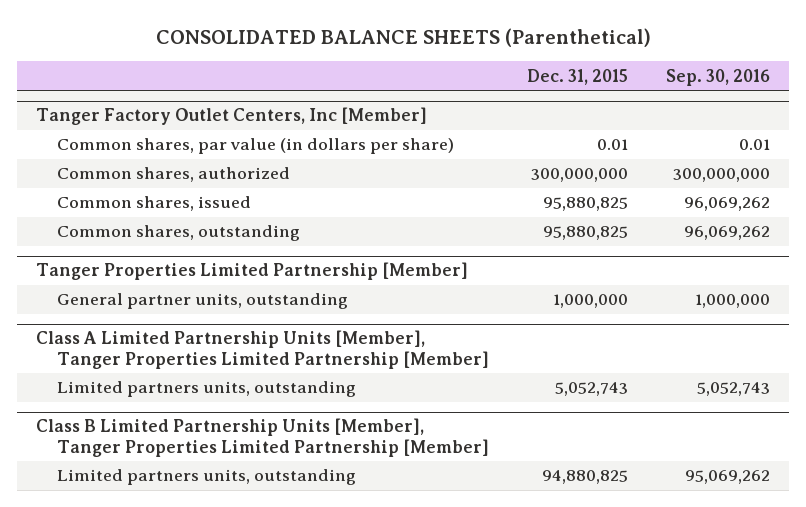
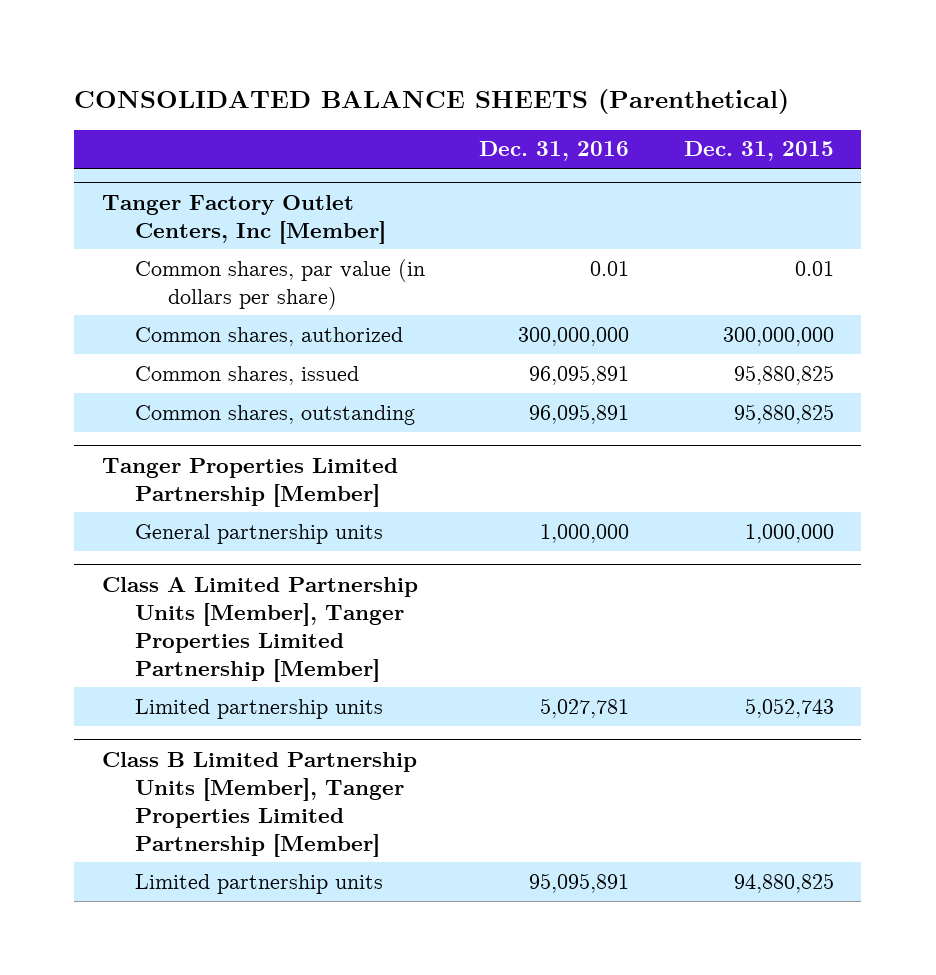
[665,68,770,86] Sep. 30, 2016 -> none
none -> [479,141,630,162] Dec. 31, 2016
[56,293,348,310] General partner units, outstanding -> [134,523,383,544] General partnership units
[56,381,356,398] Limited partners units, outstanding -> [134,698,383,719] Limited partnership units
[56,469,356,486] Limited partners units, outstanding -> [134,873,383,894] Limited partnership units

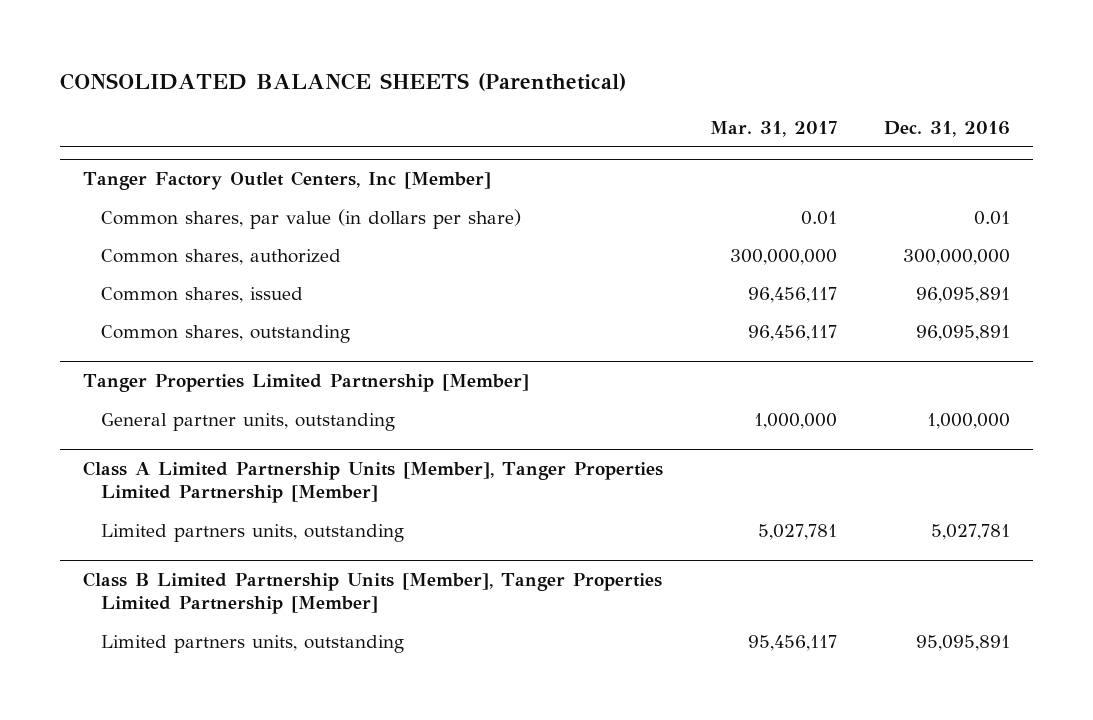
[683,141,834,162] Dec. 31, 2015 -> none
none -> [710,121,838,138] Mar. 31, 2017
[134,523,383,544] General partnership units -> [101,412,396,431] General partner units, outstanding
[134,698,383,719] Limited partnership units -> [101,523,405,542] Limited partners units, outstanding
[134,873,383,894] Limited partnership units -> [101,634,405,653] Limited partners units, outstanding

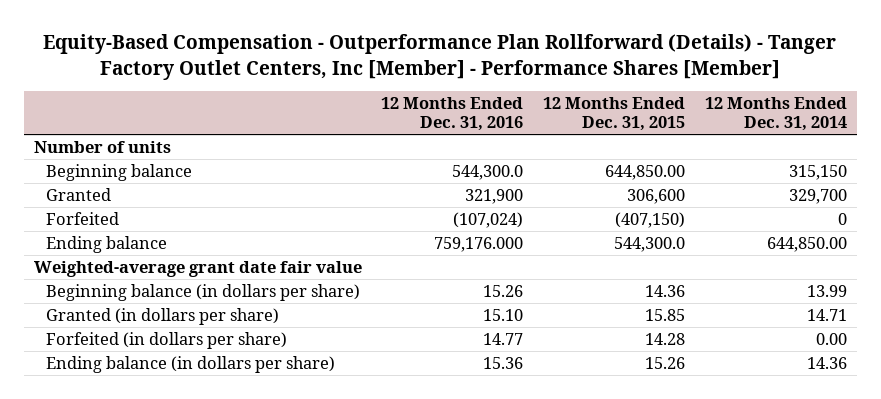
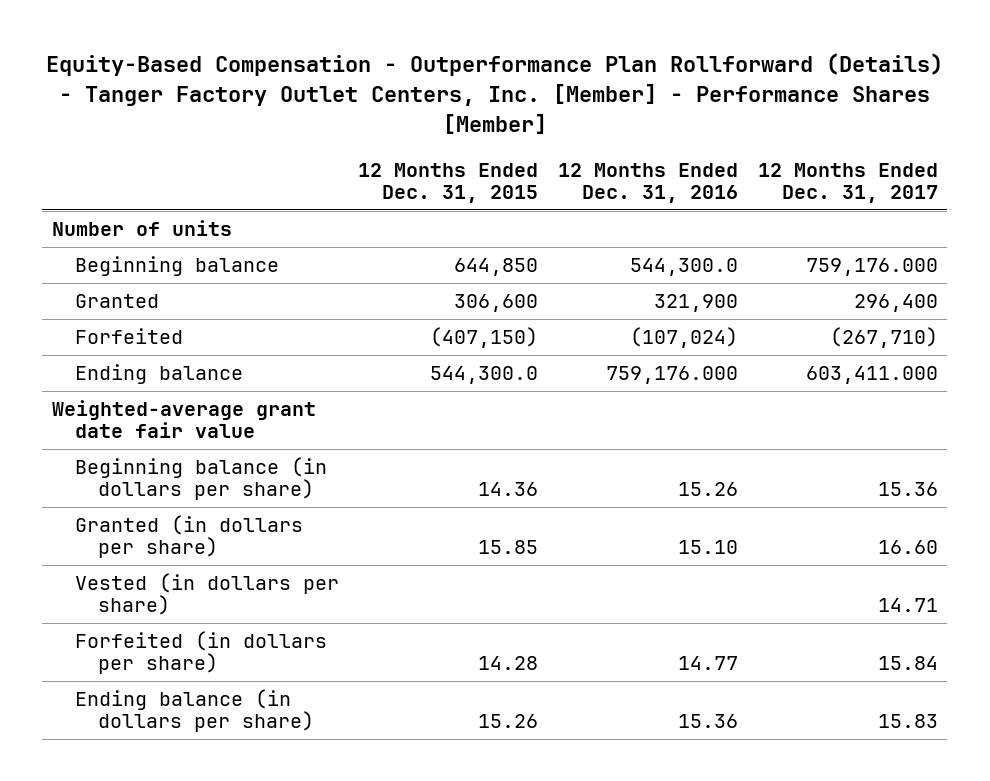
[43,34,837,80] Equity-Based Compensation - Outperformance Plan Rollforward (Details) - Tanger Factory Outlet Centers, Inc [Member] - Performance Shares [Member] -> [45,53,943,135] Equity-Based Compensation - Outperformance Plan Rollforward (Details) - Tanger Factory Outlet Centers, Inc. [Member] - Performance Shares [Member]
[705,97,848,132] 12 Months Ended Dec. 31, 2014 -> none
none -> [757,162,938,203] 12 Months Ended Dec. 31, 2017
[605,164,686,180] 644,850.00 -> [454,258,539,277] 644,850
none -> [74,573,339,616] Vested (in dollars per share)

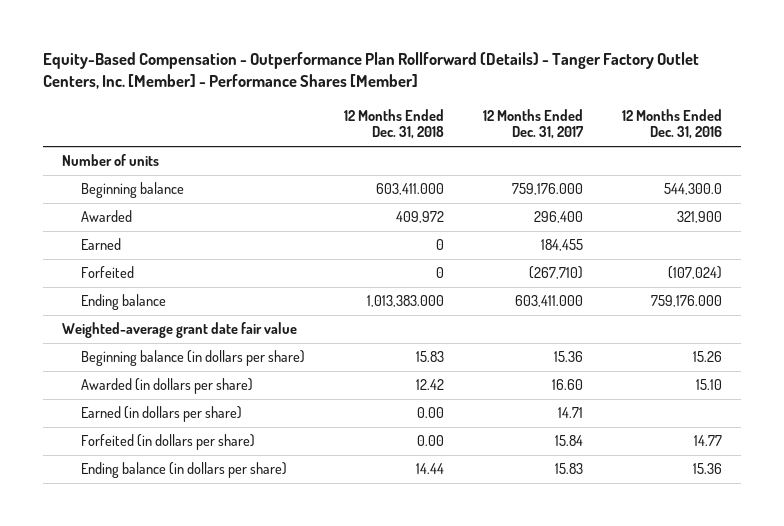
[358,162,539,203] 12 Months Ended Dec. 31, 2015 -> none
none -> [343,108,444,140] 12 Months Ended Dec. 31, 2018
[74,294,159,309] Granted -> [81,210,133,223] Awarded
none -> [81,238,122,251] Earned
[74,515,303,559] Granted (in dollars per share) -> [81,378,254,395] Awarded (in dollars per share)
[74,573,339,616] Vested (in dollars per share) -> [81,406,243,423] Earned (in dollars per share)

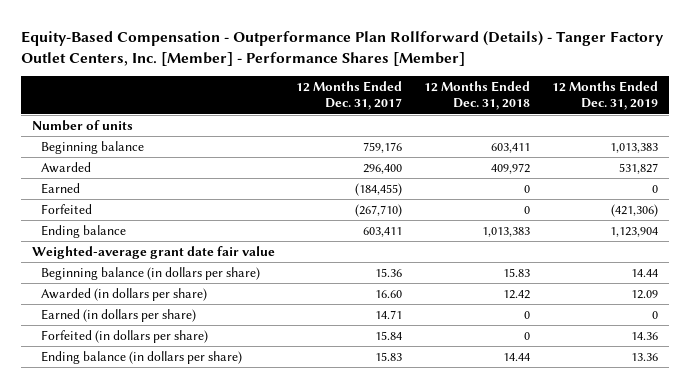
[621,108,722,140] 12 Months Ended Dec. 31, 2016 -> none
none -> [551,81,658,111] 12 Months Ended Dec. 31, 2019
[375,183,444,196] 603,411.000 -> [491,142,531,153] 603,411
[511,183,583,196] 759,176.000 -> [363,141,403,153] 759,176
[540,239,583,252] 184,455 -> [355,182,403,196] (184,455)
[366,295,444,308] 1,013,383.000 -> [482,226,531,237] 1,013,383
[514,295,583,308] 603,411.000 -> [363,226,403,237] 603,411
[416,407,444,419] 0.00 -> [524,310,531,319] 0
[416,435,444,447] 0.00 -> [524,331,531,340] 0

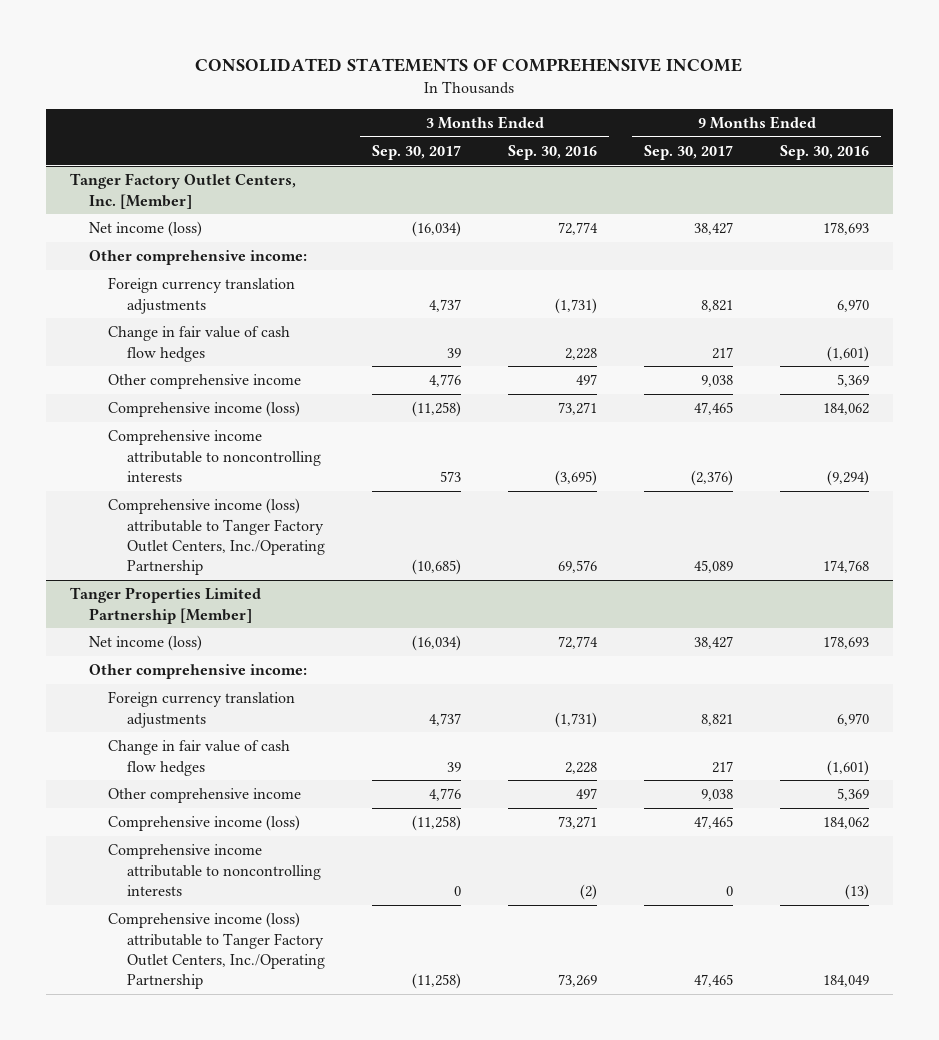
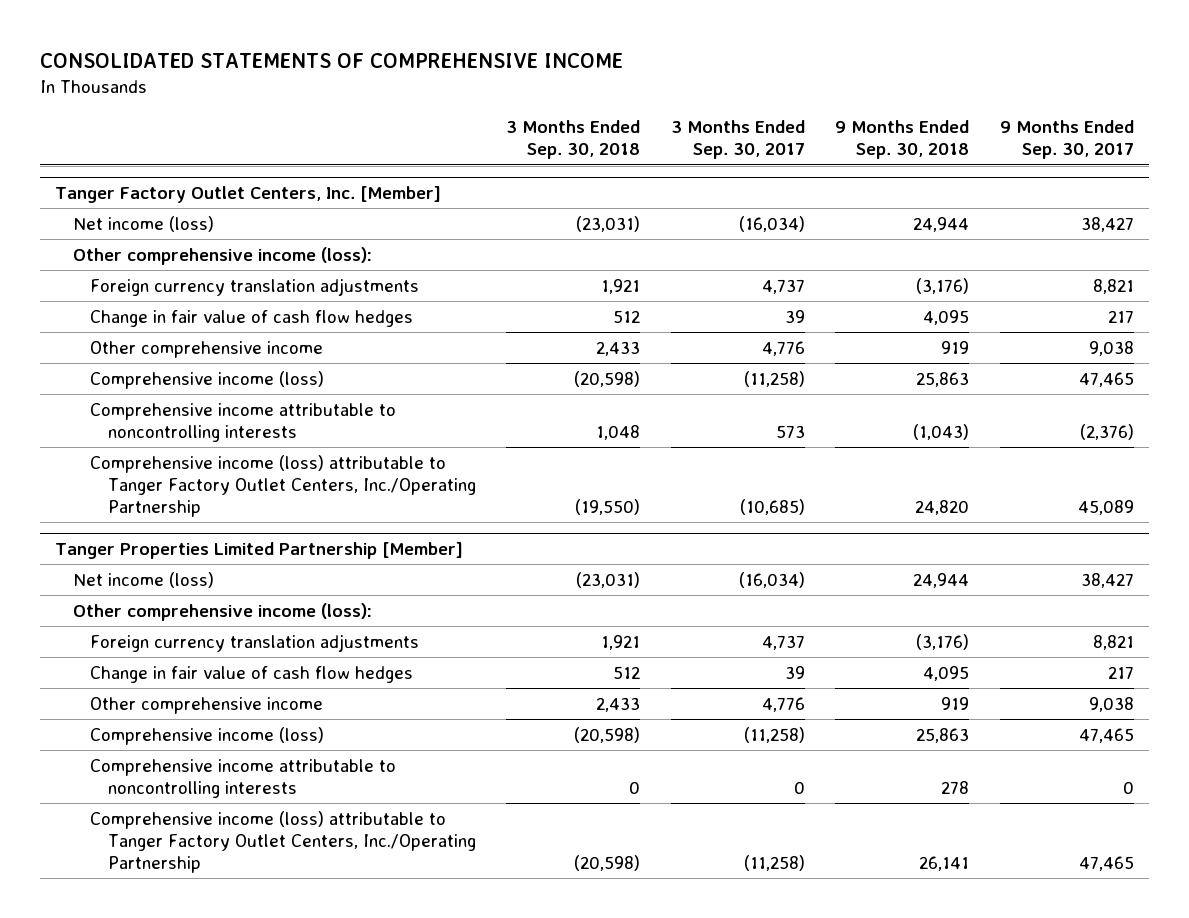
[508,145,598,161] Sep. 30, 2016 -> none
[780,145,870,161] Sep. 30, 2016 -> none
none -> [506,120,641,160] 3 Months Ended Sep. 30, 2018
none -> [835,120,970,160] 9 Months Ended Sep. 30, 2018
[88,250,307,266] Other comprehensive income: -> [72,246,372,265] Other comprehensive income (loss):
[88,664,307,680] Other comprehensive income: -> [72,602,372,621] Other comprehensive income (loss):

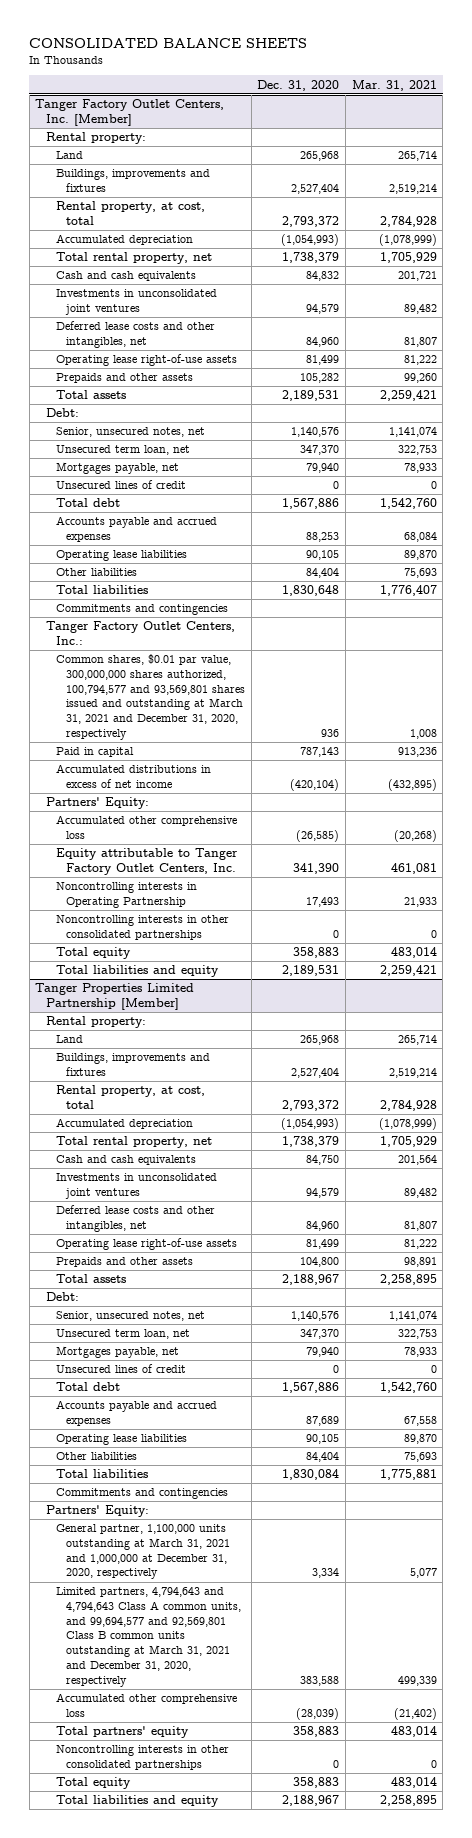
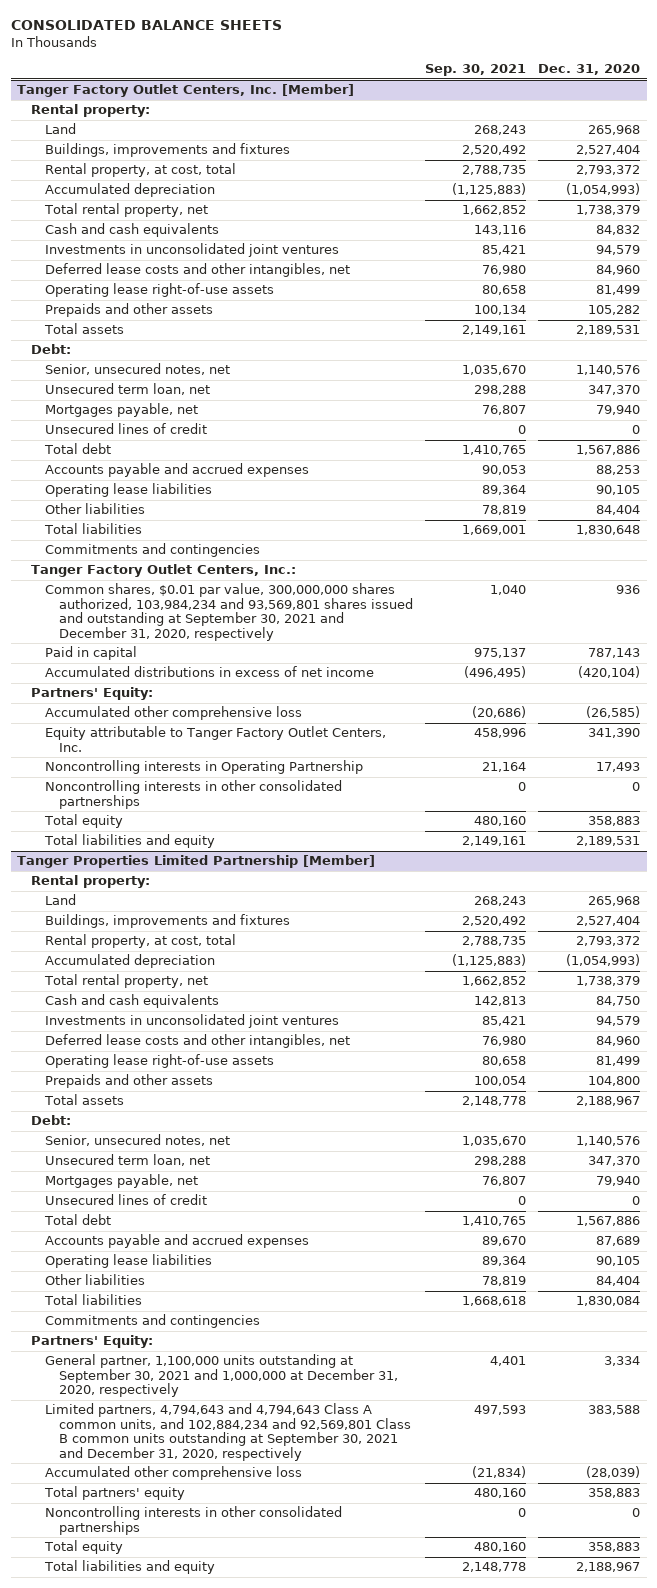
[351,79,437,91] Mar. 31, 2021 -> none
none -> [424,64,526,77] Sep. 30, 2021
[55,654,246,740] Common shares, $0.01 par value, 300,000,000 shares authorized, 100,794,577 and 93,569,801 shares issued and outstanding at March 31, 2021 and December 31, 2020, respectively -> [44,583,413,642] Common shares, $0.01 par value, 300,000,000 shares authorized, 103,984,234 and 93,569,801 shares issued and outstanding at September 30, 2021 and December 31, 2020, respectively
[55,1524,231,1580] General partner, 1,100,000 units outstanding at March 31, 2021 and 1,000,000 at December 31, 2020, respectively -> [44,1354,398,1398] General partner, 1,100,000 units outstanding at September 30, 2021 and 1,000,000 at December 31, 2020, respectively
[55,1587,242,1687] Limited partners, 4,794,643 and 4,794,643 Class A common units, and 99,694,577 and 92,569,801 Class B common units outstanding at March 31, 2021 and December 31, 2020, respectively -> [44,1403,411,1462] Limited partners, 4,794,643 and 4,794,643 Class A common units, and 102,884,234 and 92,569,801 Class B common units outstanding at September 30, 2021 and December 31, 2020, respectively

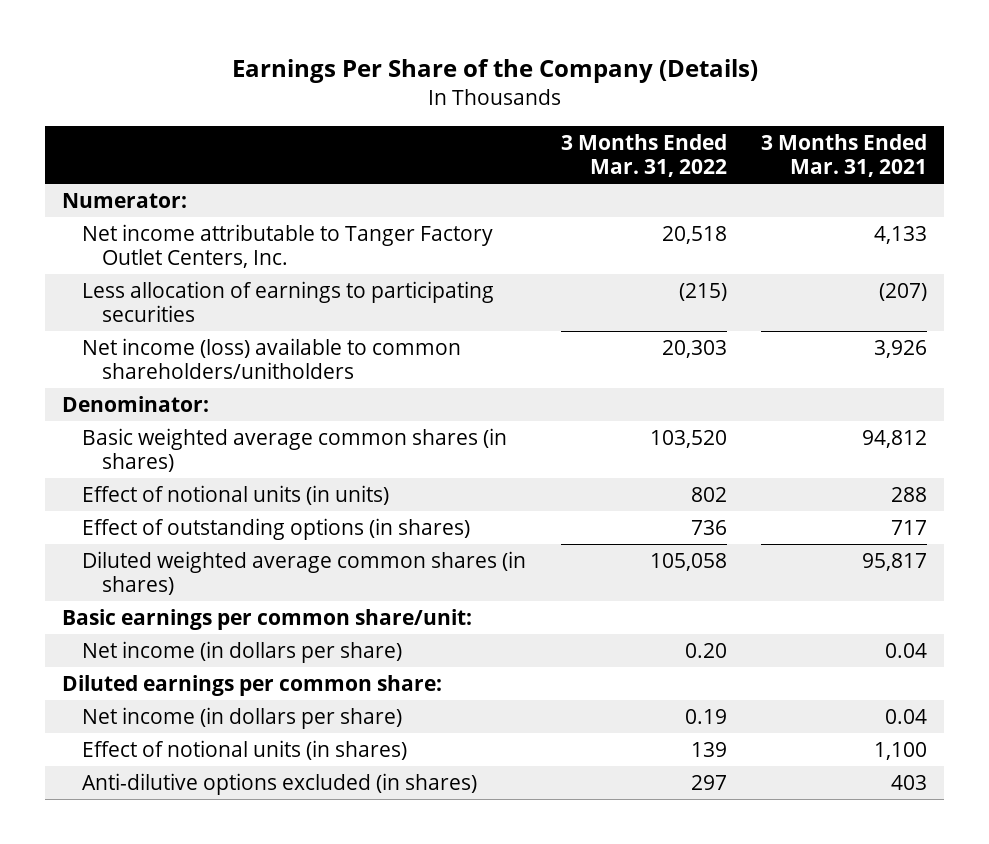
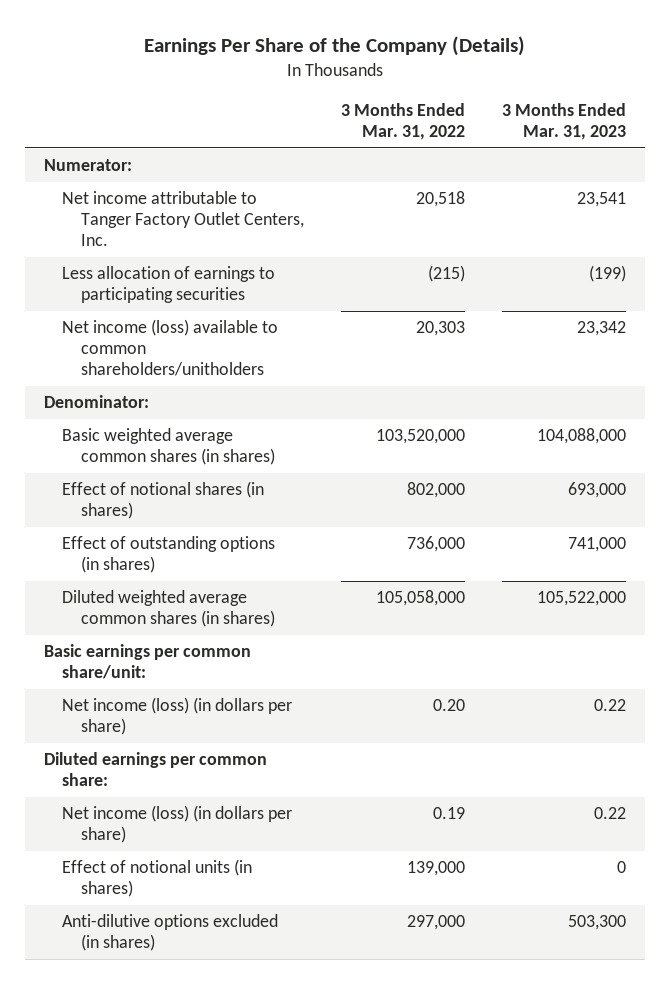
[761,133,928,177] 3 Months Ended Mar. 31, 2021 -> none
none -> [502,103,627,141] 3 Months Ended Mar. 31, 2023
[649,429,727,448] 103,520 -> [375,429,465,445] 103,520,000
[82,484,390,505] Effect of notional units (in units) -> [62,481,265,520] Effect of notional shares (in shares)
[690,486,727,502] 802 -> [406,482,465,499] 802,000
[690,519,727,535] 736 -> [406,536,465,553] 736,000
[649,552,727,571] 105,058 -> [375,590,465,607] 105,058,000
[82,640,403,663] Net income (in dollars per share) -> [62,697,293,736] Net income (loss) (in dollars per share)
[82,706,403,729] Net income (in dollars per share) -> [62,805,293,844] Net income (loss) (in dollars per share)
[690,741,727,757] 139 -> [406,861,465,877] 139,000
[690,774,727,790] 297 -> [406,915,465,931] 297,000

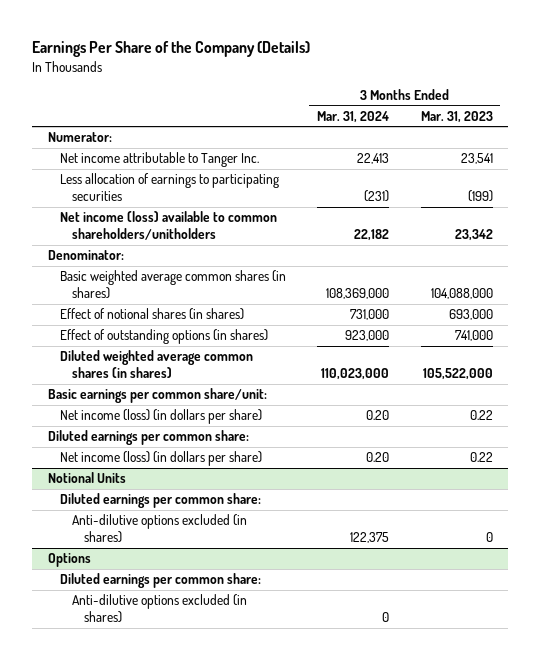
[340,103,465,141] 3 Months Ended Mar. 31, 2022 -> none
none -> [317,110,390,123] Mar. 31, 2024
[62,191,304,247] Net income attributable to Tanger Factory Outlet Centers, Inc. -> [59,152,259,168] Net income attributable to Tanger Inc.
[62,859,253,898] Effect of notional units (in shares) -> none
none -> [48,472,127,484] Notional Units
none -> [59,493,261,509] Diluted earnings per common share:
[568,915,627,931] 503,300 -> [485,532,493,543] 0
none -> [48,553,92,568] Options
none -> [59,573,261,589] Diluted earnings per common share:
none -> [71,594,247,624] Anti-dilutive options excluded (in shares)

